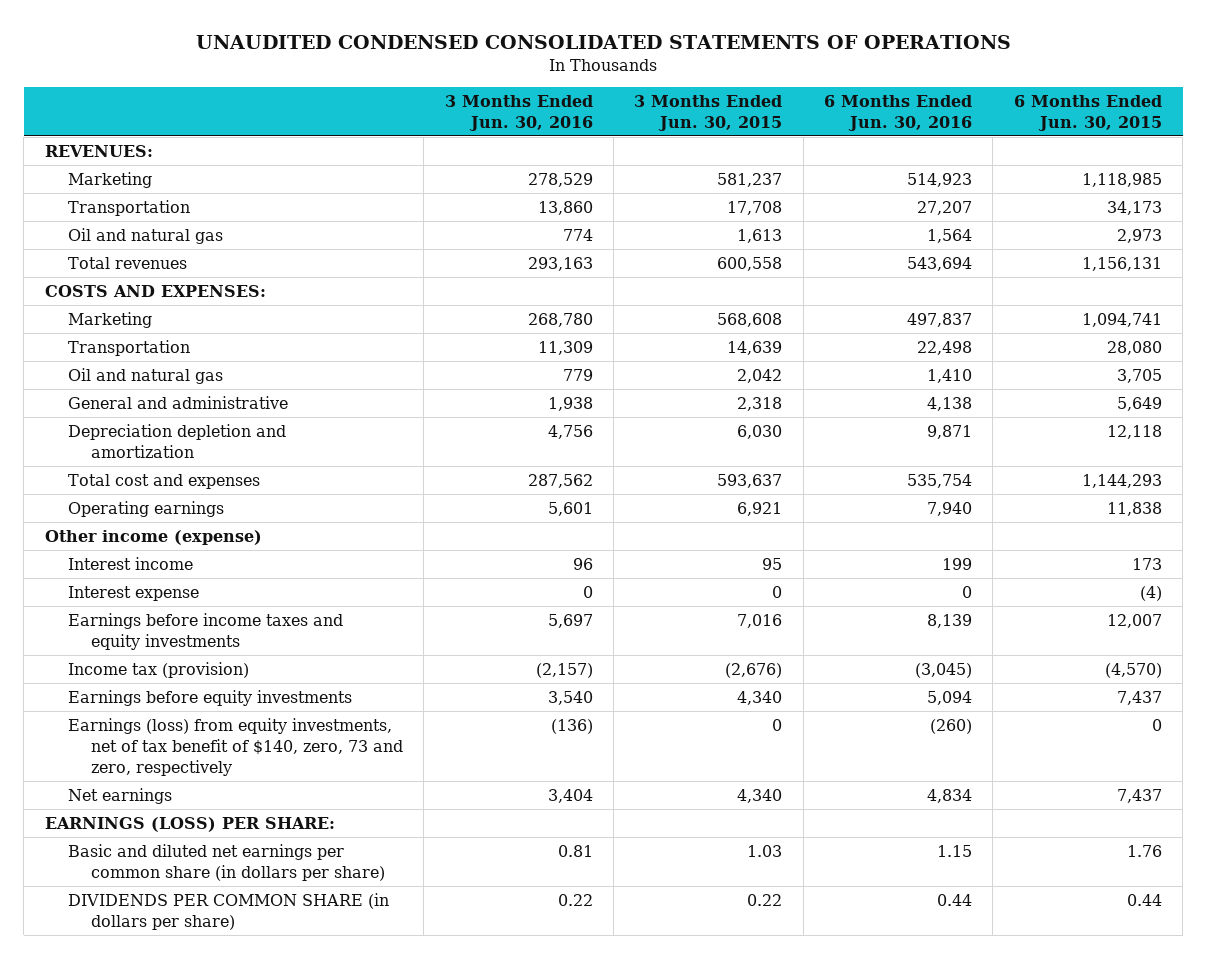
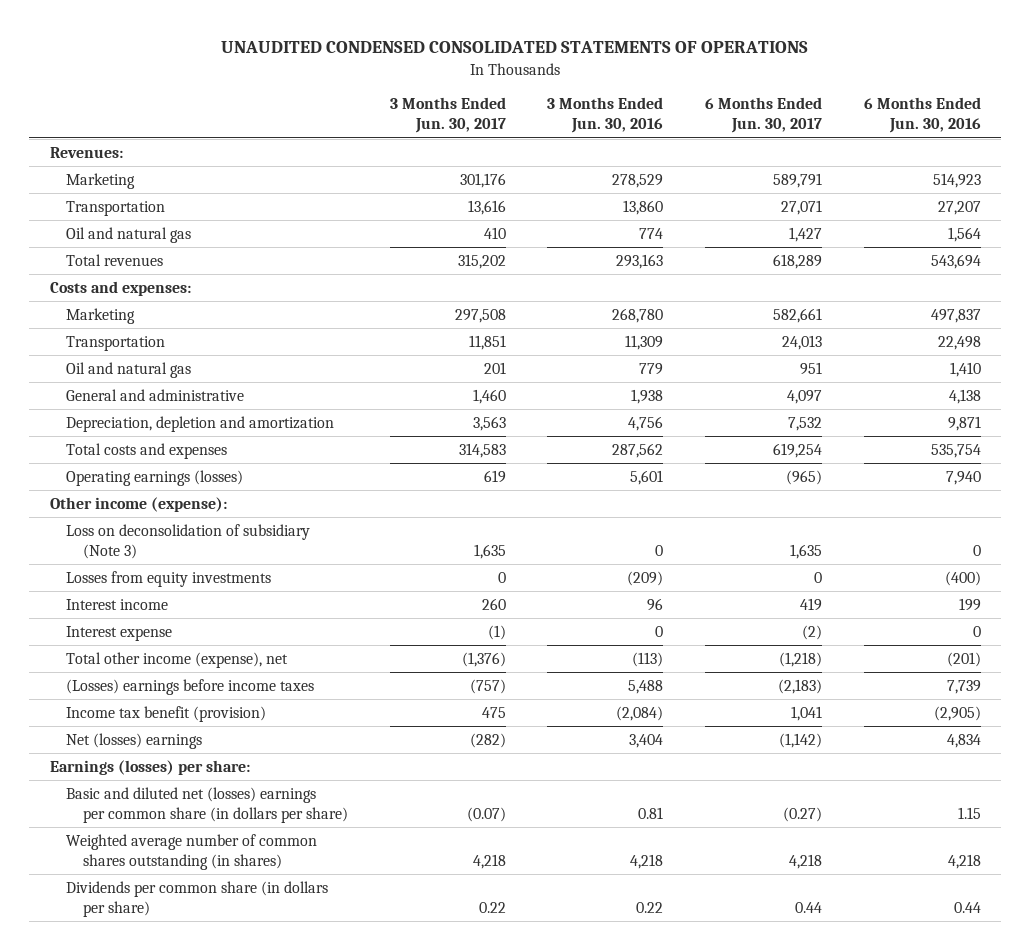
[634,94,783,131] 3 Months Ended Jun. 30, 2015 -> none
[1013,94,1162,131] 6 Months Ended Jun. 30, 2015 -> none
none -> [389,97,506,134] 3 Months Ended Jun. 30, 2017
none -> [704,97,822,134] 6 Months Ended Jun. 30, 2017
[44,144,153,157] REVENUES: -> [49,146,123,158] Revenues:
[44,284,266,297] COSTS AND EXPENSES: -> [49,280,191,296] Costs and expenses:
[67,423,286,458] Depreciation depletion and amortization -> [66,415,335,432] Depreciation, depletion and amortization
[67,473,260,489] Total cost and expenses -> [66,442,228,459] Total costs and expenses
[67,500,224,517] Operating earnings -> [66,469,244,486] Operating earnings (losses)
[44,529,262,545] Other income (expense) -> [49,496,227,512] Other income (expense):
none -> [66,523,311,560] Loss on deconsolidation of subsidiary (Note 3)
none -> [66,570,272,587] Losses from equity investments
[67,689,352,706] Earnings before equity investments -> none
[67,717,403,776] Earnings (loss) from equity investments, net of tax benefit of $140, zero, 73 and zero, respectively -> none
none -> [66,651,289,668] Total other income (expense), net
[67,612,343,650] Earnings before income taxes and equity investments -> [66,678,315,695] (Losses) earnings before income taxes
[547,613,593,628] 5,697 -> [628,679,664,694] 5,488
[927,613,973,628] 8,139 -> [946,679,981,694] 7,739
[67,661,249,678] Income tax (provision) -> [66,705,267,722] Income tax benefit (provision)
[535,662,593,678] (2,157) -> [616,705,664,721] (2,084)
[915,662,973,678] (3,045) -> [933,705,981,721] (2,905)
[67,787,172,804] Net earnings -> [66,732,203,749] Net (losses) earnings
[44,816,335,832] EARNINGS (LOSS) PER SHARE: -> [49,759,250,775] Earnings (losses) per share:
[67,843,385,881] Basic and diluted net earnings per common share (in dollars per share) -> [66,786,349,824] Basic and diluted net (losses) earnings per common share (in dollars per share)
none -> [66,833,318,871] Weighted average number of common shares outstanding (in shares)
[67,892,389,930] DIVIDENDS PER COMMON SHARE (in dollars per share) -> [66,880,329,918] Dividends per common share (in dollars per share)

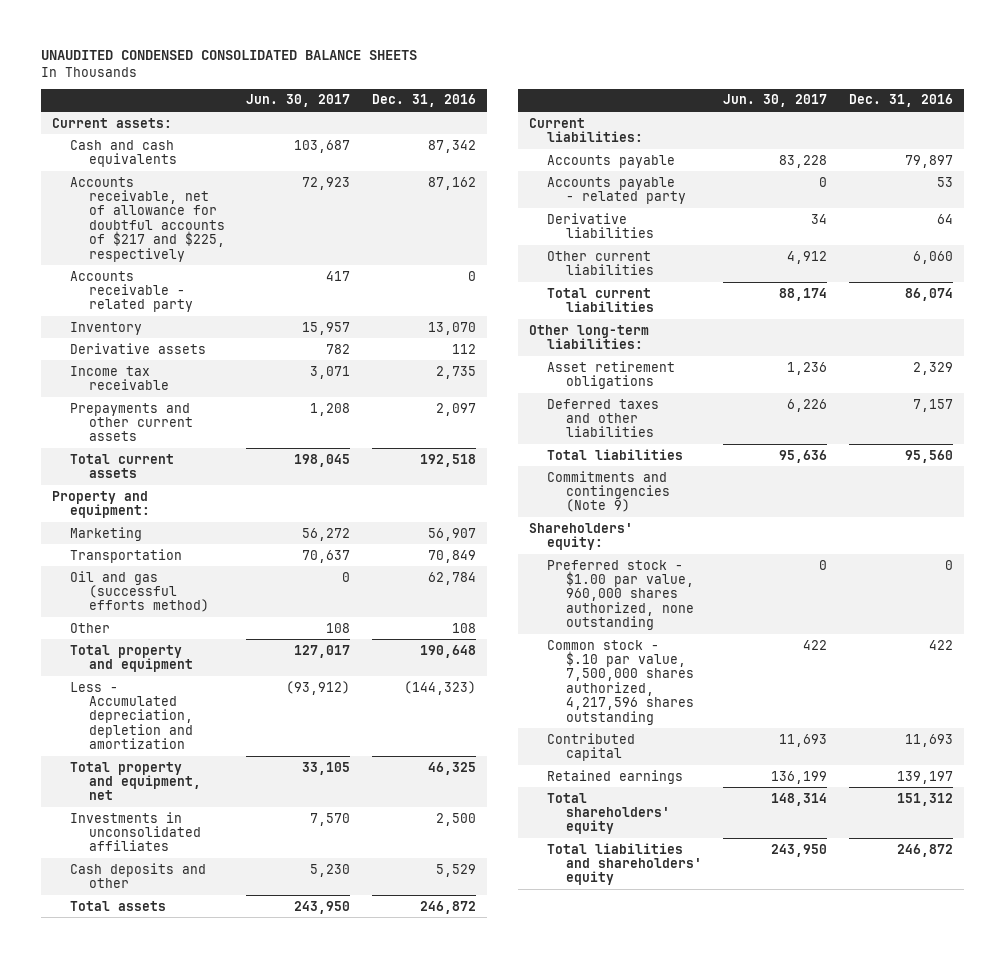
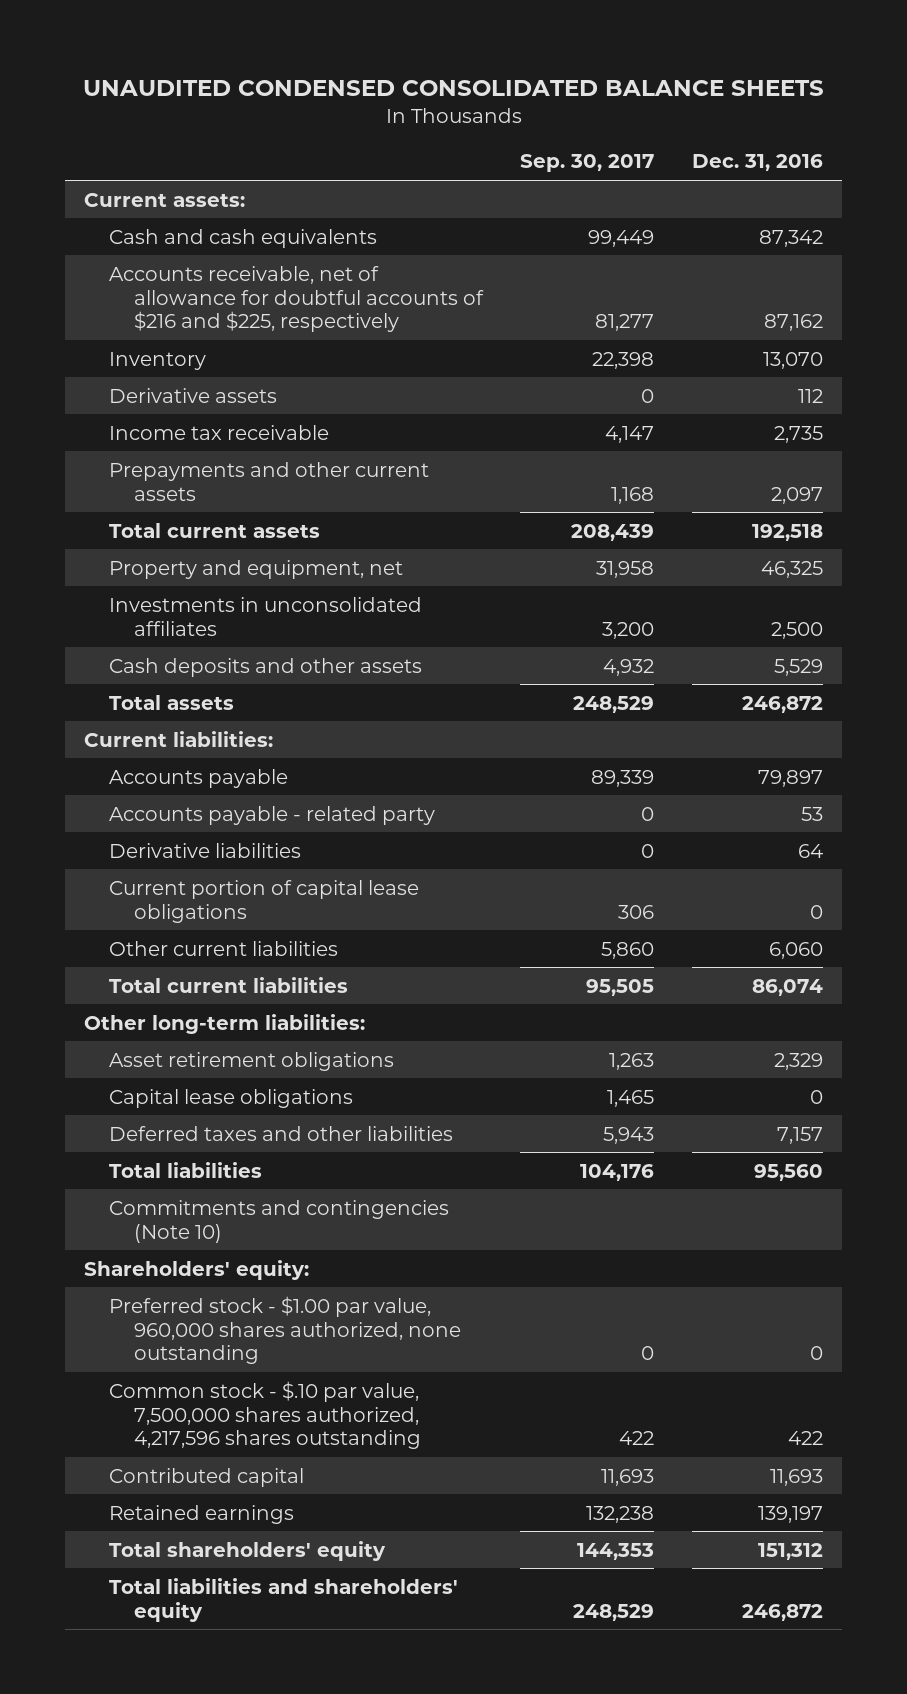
[246,94,351,108] Jun. 30, 2017 -> none
none -> [520,154,655,173] Sep. 30, 2017
[70,270,193,313] Accounts receivable - related party -> none
[70,176,225,262] Accounts receivable, net of allowance for doubtful accounts of $217 and $225, respectively -> [109,265,484,333] Accounts receivable, net of allowance for doubtful accounts of $216 and $225, respectively
[51,490,151,519] Property and equipment: -> none
[70,526,143,541] Marketing -> none
[70,548,183,563] Transportation -> none
[70,570,209,613] Oil and gas (successful efforts method) -> none
[70,622,111,633] Other -> none
[70,644,193,673] Total property and equipment -> none
[70,681,193,750] Less - Accumulated depreciation, depletion and amortization -> none
[70,761,201,801] Total property and equipment, net -> [109,559,404,579] Property and equipment, net
[70,862,207,889] Cash deposits and other -> [109,657,423,677] Cash deposits and other assets
none -> [109,879,420,923] Current portion of capital lease obligations
none -> [109,1088,354,1108] Capital lease obligations
[547,470,670,513] Commitments and contingencies (Note 9) -> [109,1199,450,1243] Commitments and contingencies (Note 10)

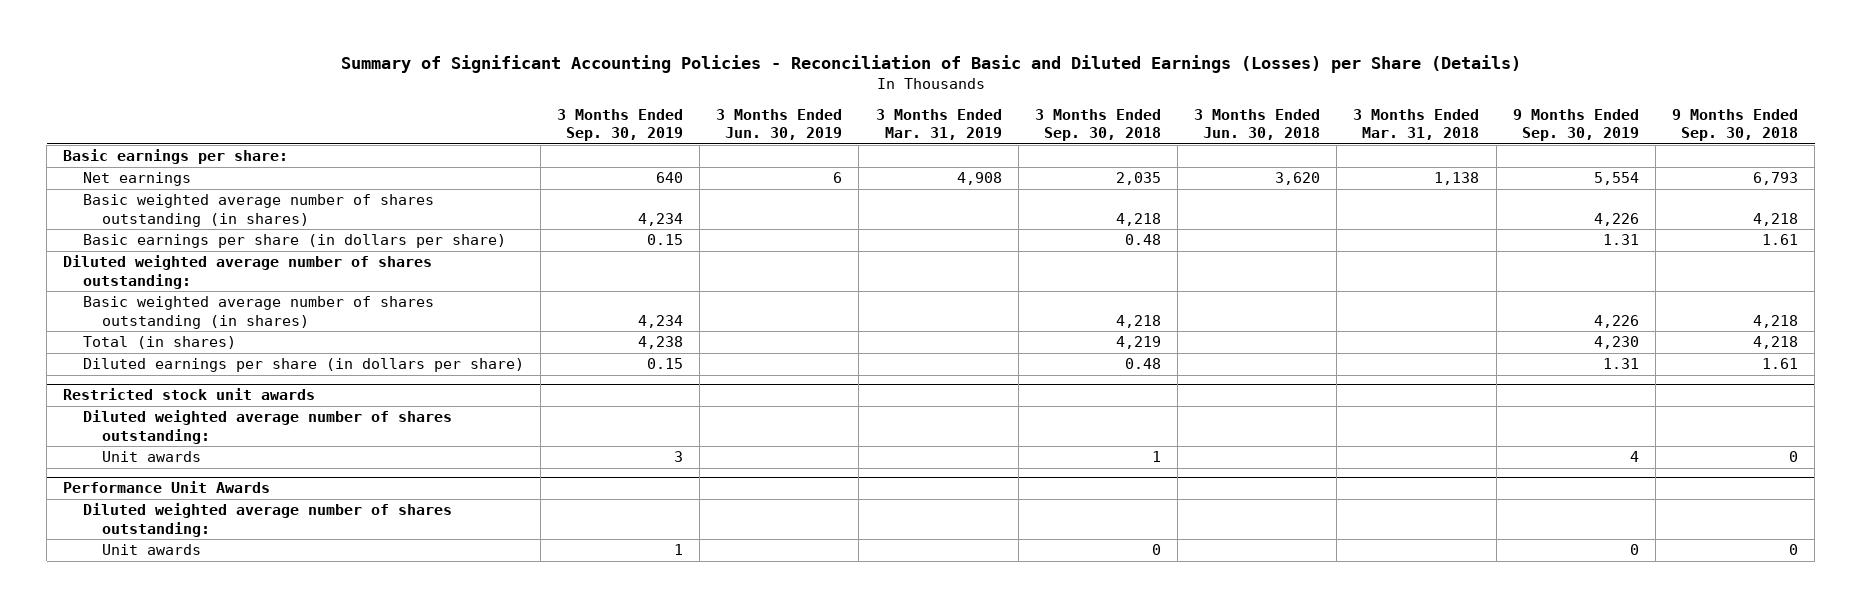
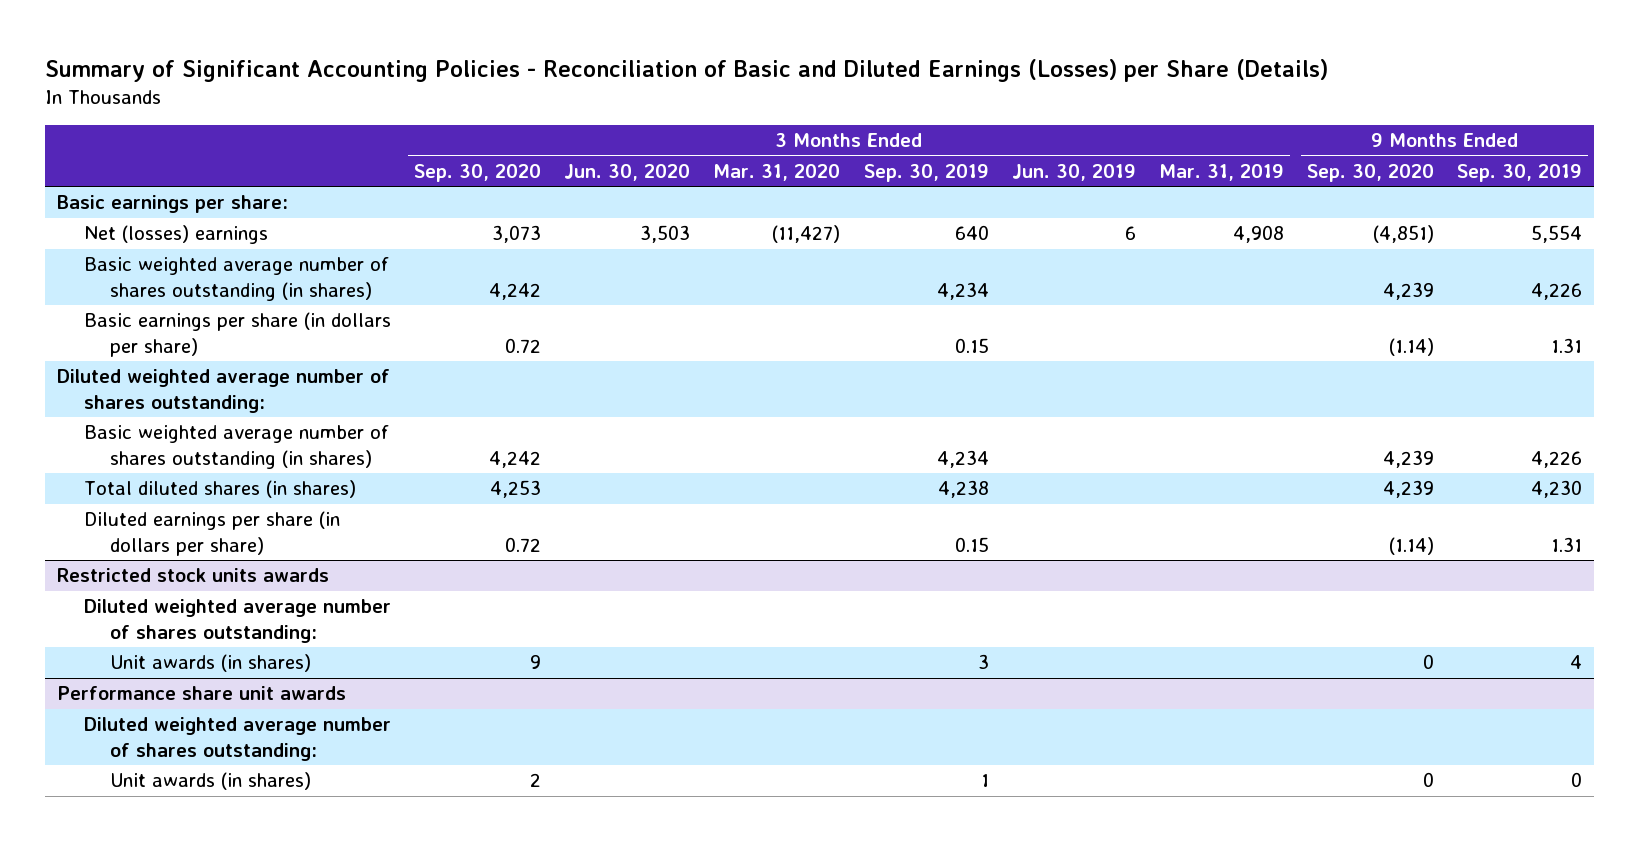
[1034,109,1161,142] 3 Months Ended Sep. 30, 2018 -> none
[1194,109,1321,141] 3 Months Ended Jun. 30, 2018 -> none
[1353,109,1480,141] 3 Months Ended Mar. 31, 2018 -> none
[1671,109,1798,142] 9 Months Ended Sep. 30, 2018 -> none
none -> [413,163,541,182] Sep. 30, 2020
none -> [564,163,691,181] Jun. 30, 2020
none -> [713,163,841,181] Mar. 31, 2020
none -> [1307,163,1435,182] Sep. 30, 2020
[82,172,191,187] Net earnings -> [83,225,268,245] Net (losses) earnings
[82,336,236,350] Total (in shares) -> [83,480,356,499] Total diluted shares (in shares)
[63,388,316,401] Restricted stock unit awards -> [57,568,330,583] Restricted stock units awards
[101,451,201,463] Unit awards -> [110,654,312,673] Unit awards (in shares)
[63,481,271,494] Performance Unit Awards -> [57,686,347,701] Performance share unit awards
[101,544,201,556] Unit awards -> [110,772,312,791] Unit awards (in shares)

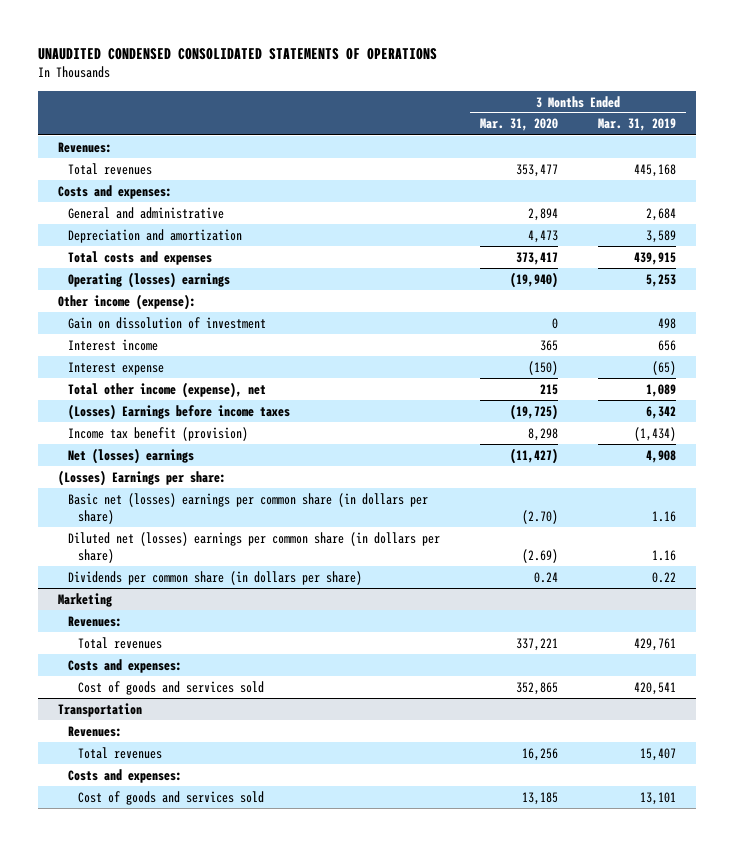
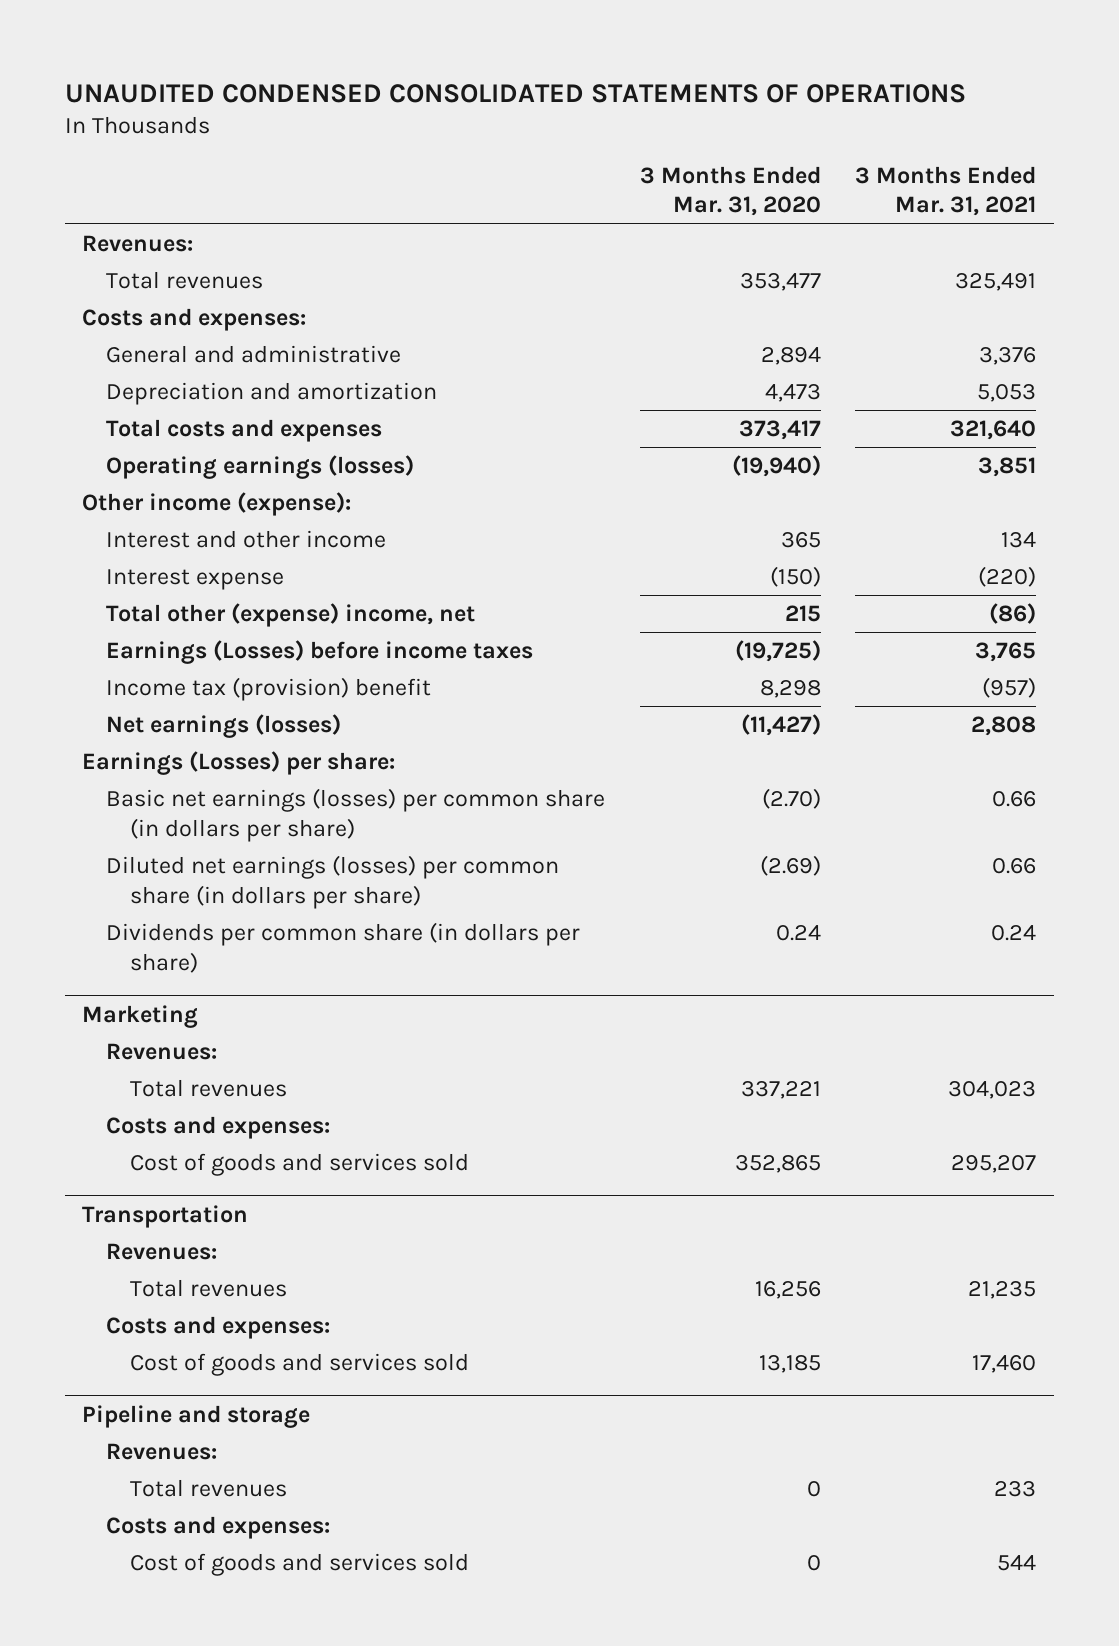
[598,118,677,132] Mar. 31, 2019 -> none
none -> [855,165,1037,217] 3 Months Ended Mar. 31, 2021
[67,271,230,288] Operating (losses) earnings -> [106,454,415,479] Operating earnings (losses)
[67,316,266,329] Gain on dissolution of investment -> none
[67,338,158,351] Interest income -> [106,529,387,548] Interest and other income
[67,381,266,398] Total other income (expense), net -> [106,602,476,627] Total other (expense) income, net
[67,403,290,420] (Losses) Earnings before income taxes -> [106,639,534,664] Earnings (Losses) before income taxes
[67,426,248,441] Income tax benefit (provision) -> [106,676,432,701] Income tax (provision) benefit
[67,447,194,464] Net (losses) earnings -> [106,713,342,738] Net earnings (losses)
[58,469,227,486] (Losses) Earnings per share: -> [82,750,396,775] Earnings (Losses) per share:
[67,492,428,524] Basic net (losses) earnings per common share (in dollars per share) -> [106,787,606,842] Basic net earnings (losses) per common share (in dollars per share)
[67,531,440,563] Diluted net (losses) earnings per common share (in dollars per share) -> [106,854,560,909] Diluted net earnings (losses) per common share (in dollars per share)
none -> [82,1404,311,1428] Pipeline and storage
none -> [106,1442,218,1460] Revenues:
none -> [129,1478,287,1497] Total revenues
none -> [106,1515,331,1539] Costs and expenses:
none -> [129,1552,469,1576] Cost of goods and services sold

